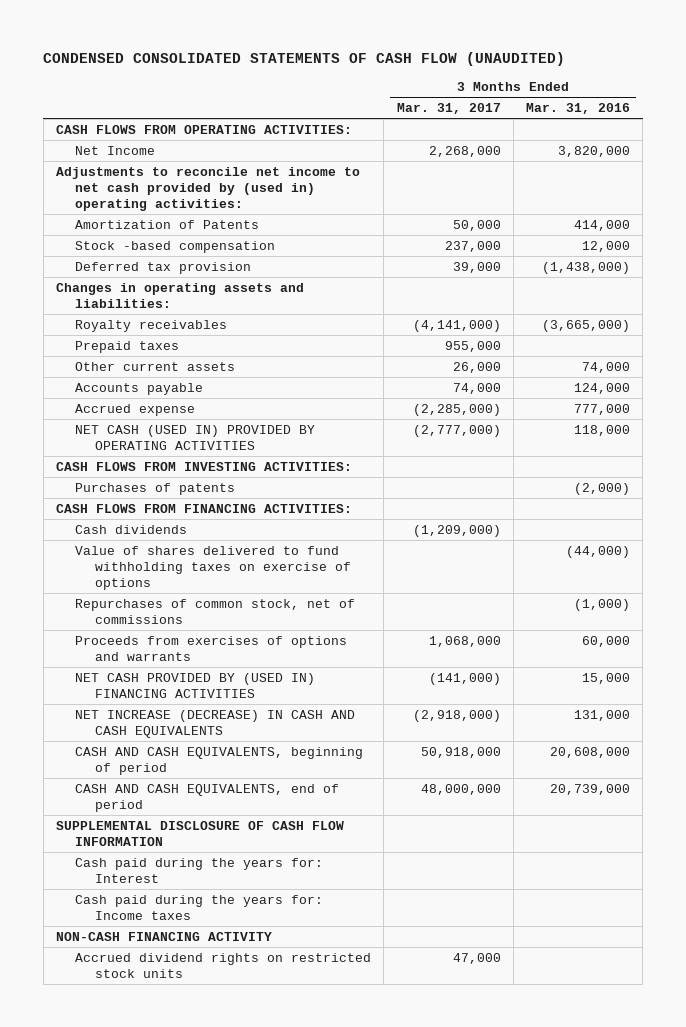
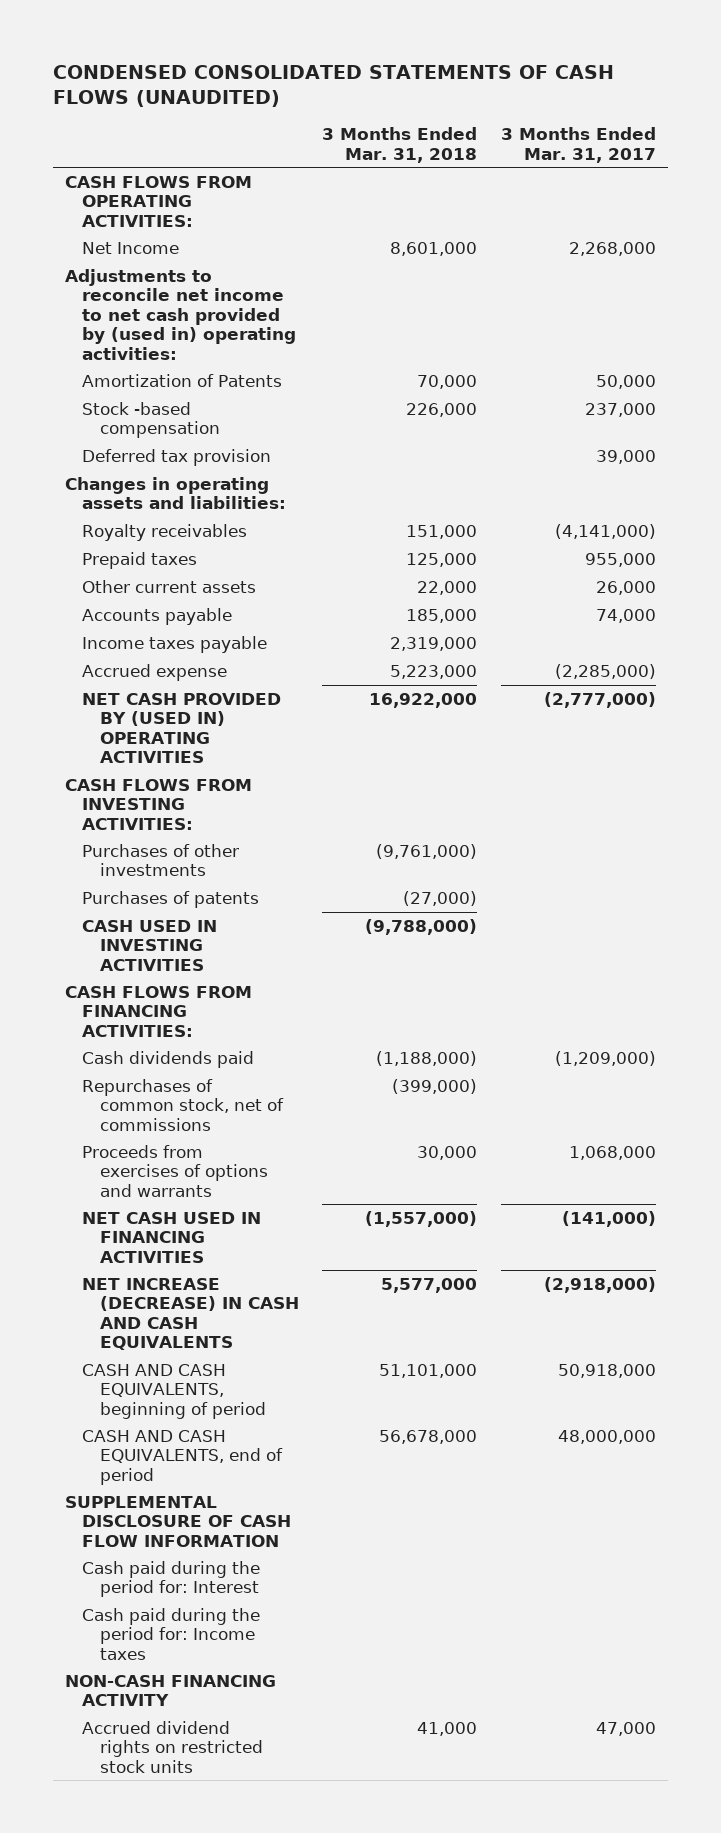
[43,51,566,66] CONDENSED CONSOLIDATED STATEMENTS OF CASH FLOW (UNAUDITED) -> [53,64,615,108] CONDENSED CONSOLIDATED STATEMENTS OF CASH FLOWS (UNAUDITED)
[526,102,631,114] Mar. 31, 2016 -> none
none -> [322,127,478,163] 3 Months Ended Mar. 31, 2018
none -> [82,635,268,653] Income taxes payable
[75,424,316,450] NET CASH (USED IN) PROVIDED BY OPERATING ACTIVITIES -> [82,692,282,764] NET CASH PROVIDED BY (USED IN) OPERATING ACTIVITIES
none -> [82,843,240,877] Purchases of other investments
none -> [82,919,218,971] CASH USED IN INVESTING ACTIVITIES
[75,545,351,590] Value of shares delivered to fund withholding taxes on exercise of options -> none
[75,524,188,534] Cash dividends -> [82,1050,255,1068] Cash dividends paid
[75,672,316,698] NET CASH PROVIDED BY (USED IN) FINANCING ACTIVITIES -> [82,1211,262,1263] NET CASH USED IN FINANCING ACTIVITIES
[75,857,324,883] Cash paid during the years for: Interest -> [82,1560,261,1598] Cash paid during the period for: Interest
[75,894,324,920] Cash paid during the years for: Income taxes -> [82,1607,261,1660] Cash paid during the period for: Income taxes

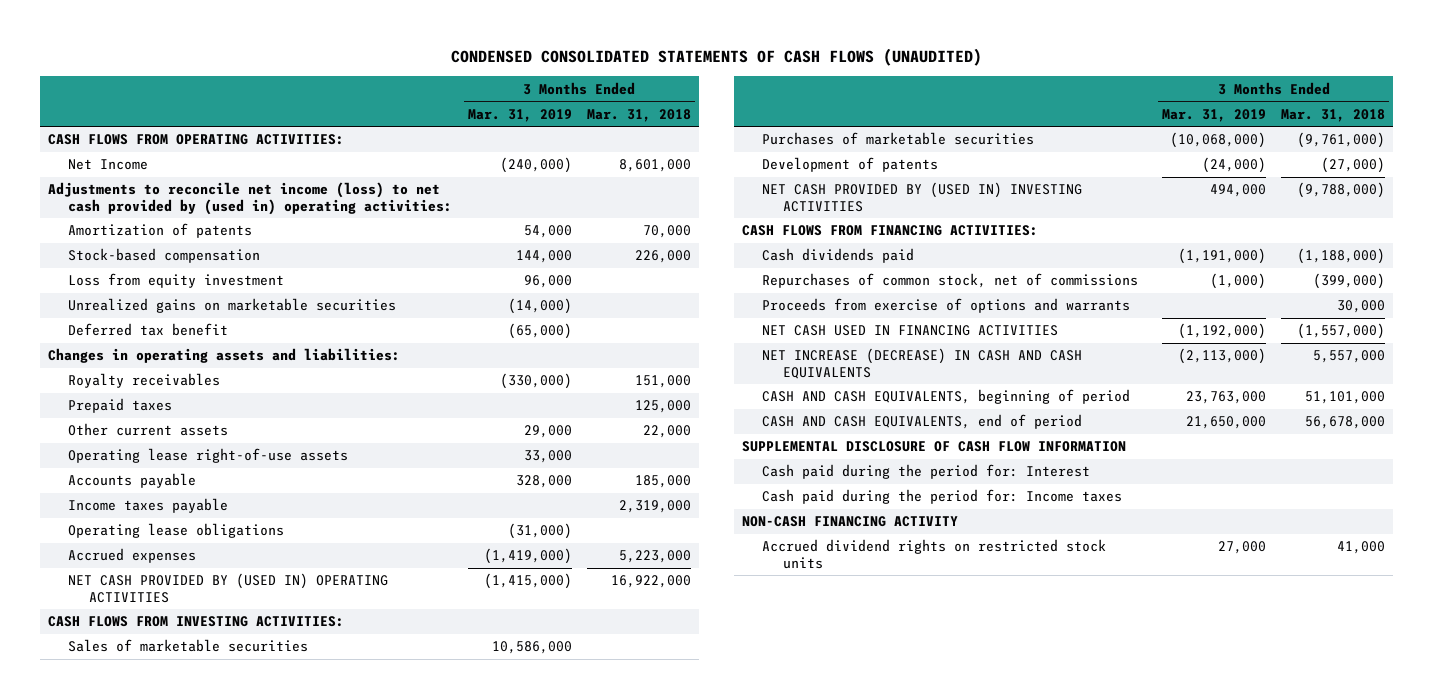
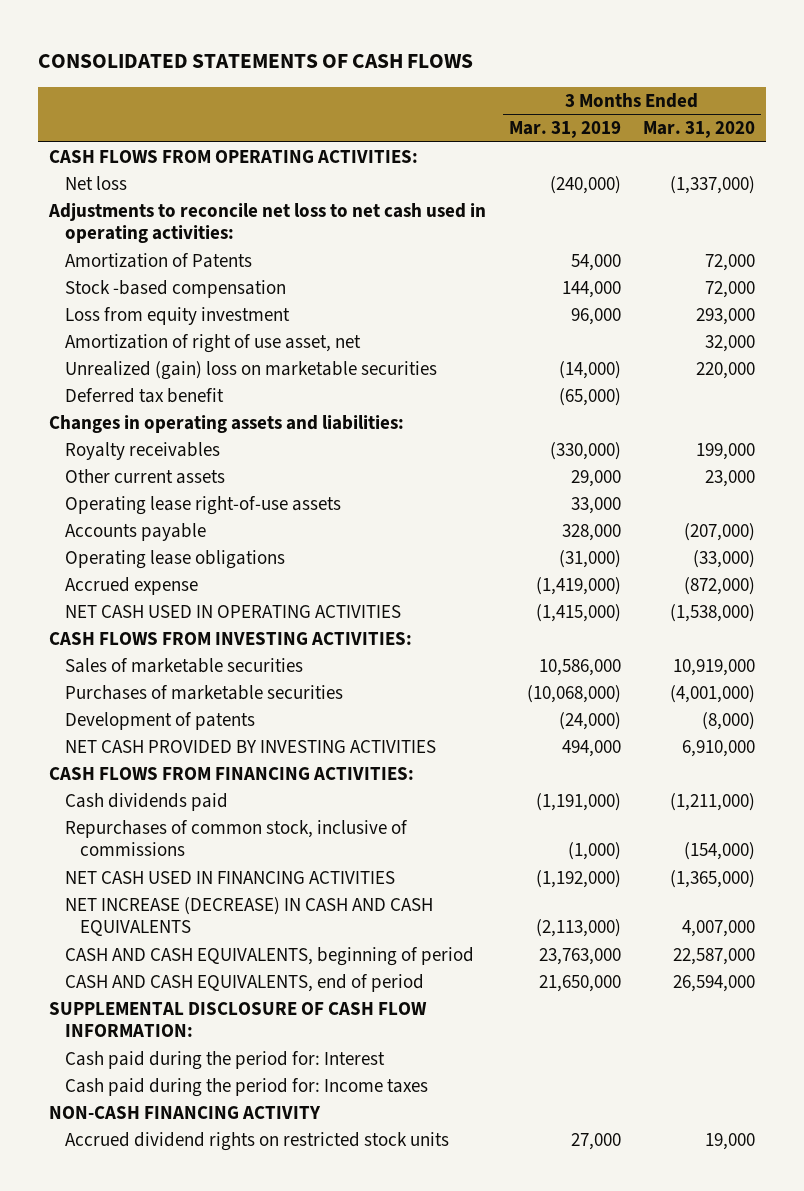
[450,47,982,66] CONDENSED CONSOLIDATED STATEMENTS OF CASH FLOWS (UNAUDITED) -> [38,53,474,68] CONSOLIDATED STATEMENTS OF CASH FLOWS
[587,108,692,122] Mar. 31, 2018 -> none
none -> [643,121,756,139] Mar. 31, 2020
[68,159,149,171] Net Income -> [64,175,127,190] Net loss
[47,182,453,215] Adjustments to reconcile net income (loss) to net cash provided by (used in) operating activities: -> [48,202,487,244] Adjustments to reconcile net loss to net cash used in operating activities:
[68,223,253,239] Amortization of patents -> [64,252,252,268] Amortization of Patents
[68,248,261,264] Stock-based compensation -> [64,279,286,298] Stock -based compensation
none -> [64,333,361,353] Amortization of right of use asset, net
[68,298,397,314] Unrealized gains on marketable securities -> [64,360,437,380] Unrealized (gain) loss on marketable securities
[68,398,173,414] Prepaid taxes -> none
[68,498,229,514] Income taxes payable -> none
[68,548,197,564] Accrued expenses -> [64,576,198,595] Accrued expense
[68,573,389,603] NET CASH PROVIDED BY (USED IN) OPERATING ACTIVITIES -> [64,604,401,618] NET CASH USED IN OPERATING ACTIVITIES
[762,182,1083,212] NET CASH PROVIDED BY (USED IN) INVESTING ACTIVITIES -> [64,739,436,753] NET CASH PROVIDED BY INVESTING ACTIVITIES
[762,298,1131,314] Proceeds from exercise of options and warrants -> none
[762,273,1139,289] Repurchases of common stock, net of commissions -> [64,819,408,857] Repurchases of common stock, inclusive of commissions
[741,441,1126,453] SUPPLEMENTAL DISCLOSURE OF CASH FLOW INFORMATION -> [49,1001,428,1038] SUPPLEMENTAL DISCLOSURE OF CASH FLOW INFORMATION:

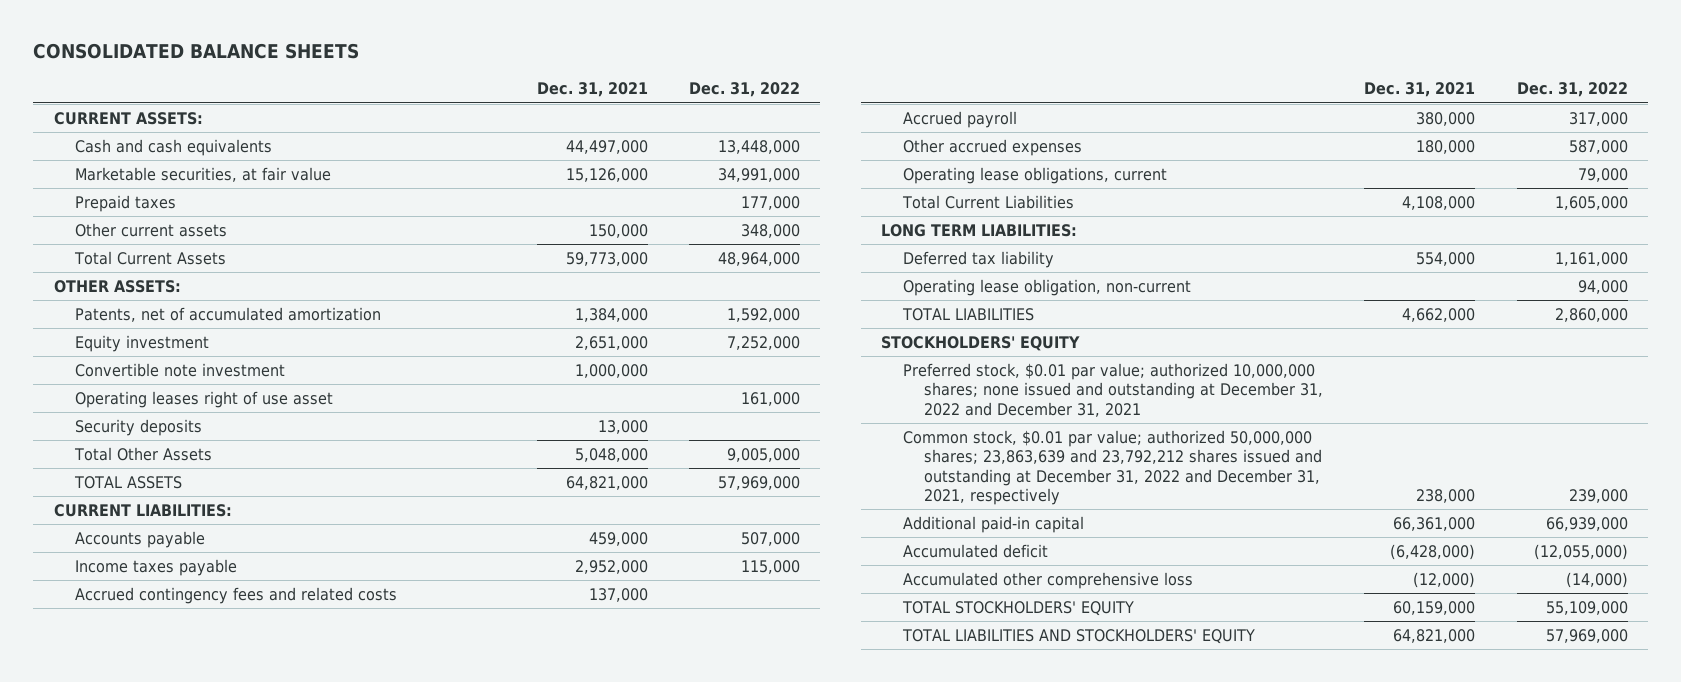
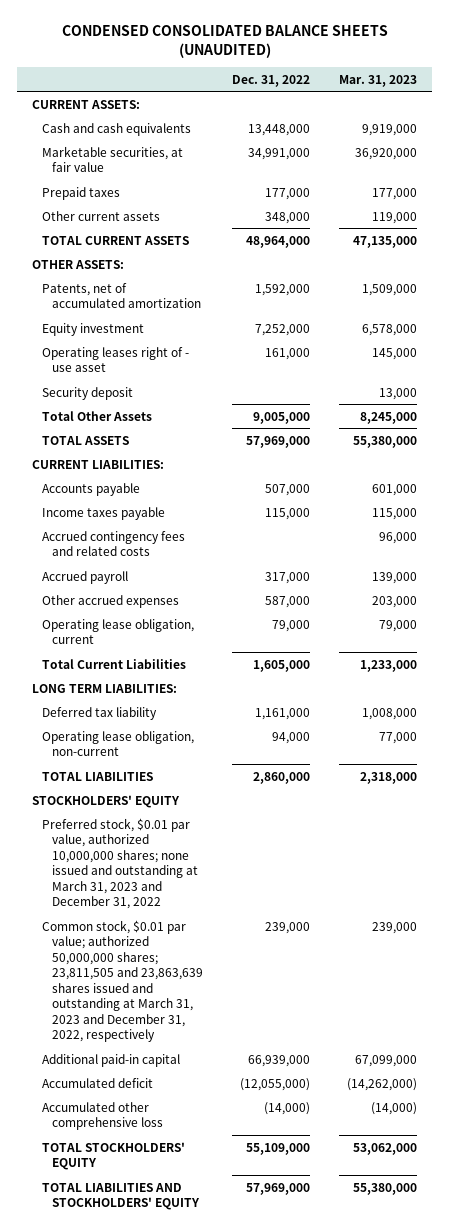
[33,43,360,60] CONSOLIDATED BALANCE SHEETS -> [61,25,388,59] CONDENSED CONSOLIDATED BALANCE SHEETS (UNAUDITED)
[536,82,648,98] Dec. 31, 2021 -> none
none -> [339,74,418,87] Mar. 31, 2023
[74,251,227,266] Total Current Assets -> [42,235,190,245] TOTAL CURRENT ASSETS
[75,363,286,378] Convertible note investment -> none
[75,391,334,409] Operating leases right of use asset -> [42,346,190,373] Operating leases right of - use asset
[75,419,203,437] Security deposits -> [42,386,134,400] Security deposit
[902,167,1167,185] Operating lease obligations, current -> [42,618,195,645] Operating lease obligation, current
[902,363,1324,417] Preferred stock, $0.01 par value; authorized 10,000,000 shares; none issued and outstanding at December 31, 2022 and December 31, 2021 -> [42,817,199,910] Preferred stock, $0.01 par value, authorized 10,000,000 shares; none issued and outstanding at March 31, 2023 and December 31, 2022
[902,430,1323,505] Common stock, $0.01 par value; authorized 50,000,000 shares; 23,863,639 and 23,792,212 shares issued and outstanding at December 31, 2022 and December 31, 2021, respectively -> [42,919,204,1043] Common stock, $0.01 par value; authorized 50,000,000 shares; 23,811,505 and 23,863,639 shares issued and outstanding at March 31, 2023 and December 31, 2022, respectively

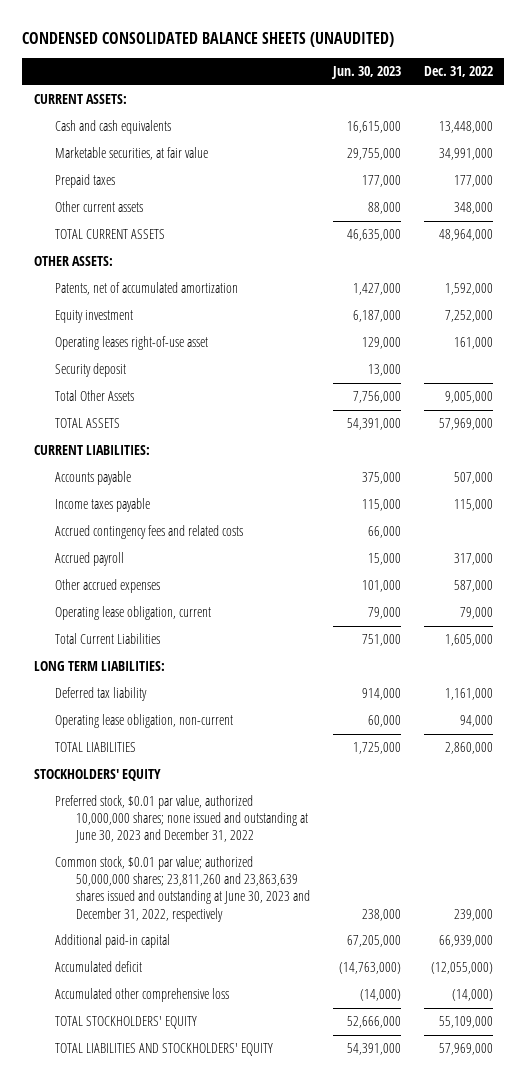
[339,74,418,87] Mar. 31, 2023 -> none
none -> [330,66,401,80] Jun. 30, 2023
[42,346,190,373] Operating leases right of - use asset -> [54,336,208,351] Operating leases right-of-use asset
[42,817,199,910] Preferred stock, $0.01 par value, authorized 10,000,000 shares; none issued and outstanding at March 31, 2023 and December 31, 2022 -> [54,795,308,844] Preferred stock, $0.01 par value, authorized 10,000,000 shares; none issued and outstanding at June 30, 2023 and December 31, 2022
[42,919,204,1043] Common stock, $0.01 par value; authorized 50,000,000 shares; 23,811,505 and 23,863,639 shares issued and outstanding at March 31, 2023 and December 31, 2022, respectively -> [54,856,310,922] Common stock, $0.01 par value; authorized 50,000,000 shares; 23,811,260 and 23,863,639 shares issued and outstanding at June 30, 2023 and December 31, 2022, respectively

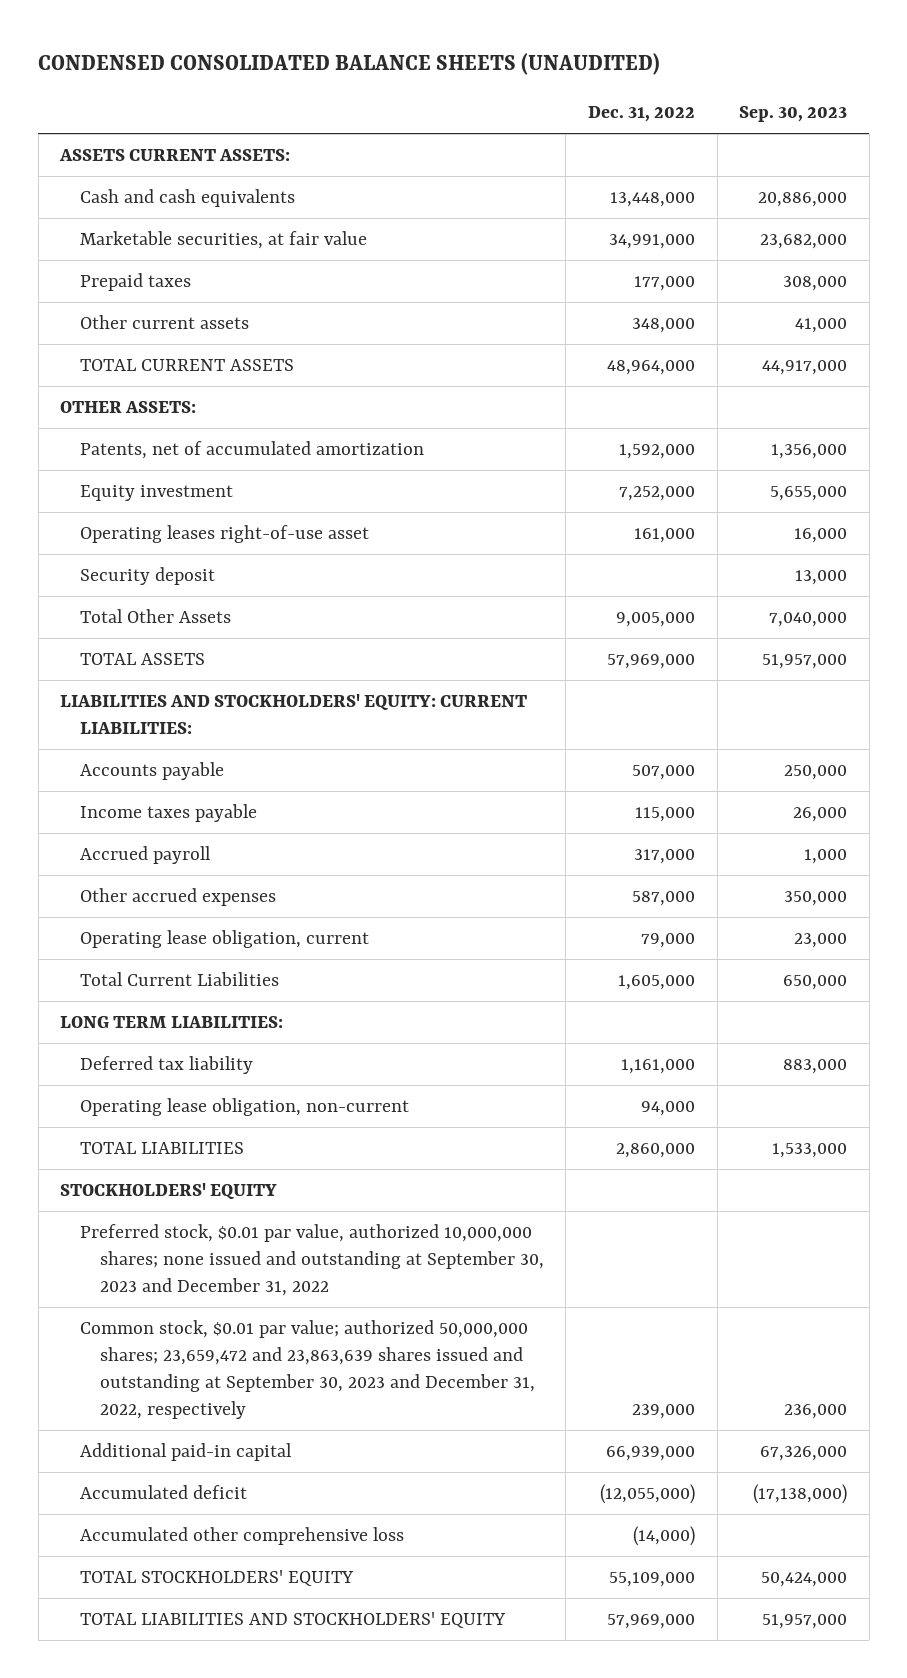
[330,66,401,80] Jun. 30, 2023 -> none
none -> [739,105,848,122] Sep. 30, 2023
[33,94,127,105] CURRENT ASSETS: -> [59,148,291,161] ASSETS CURRENT ASSETS:
[33,445,150,456] CURRENT LIABILITIES: -> none
none -> [60,693,528,734] LIABILITIES AND STOCKHOLDERS' EQUITY: CURRENT LIABILITIES:
[54,525,243,540] Accrued contingency fees and related costs -> none
[54,795,308,844] Preferred stock, $0.01 par value, authorized 10,000,000 shares; none issued and outstanding at June 30, 2023 and December 31, 2022 -> [79,1223,544,1296] Preferred stock, $0.01 par value, authorized 10,000,000 shares; none issued and outstanding at September 30, 2023 and December 31, 2022
[54,856,310,922] Common stock, $0.01 par value; authorized 50,000,000 shares; 23,811,260 and 23,863,639 shares issued and outstanding at June 30, 2023 and December 31, 2022, respectively -> [79,1319,535,1419] Common stock, $0.01 par value; authorized 50,000,000 shares; 23,659,472 and 23,863,639 shares issued and outstanding at September 30, 2023 and December 31, 2022, respectively

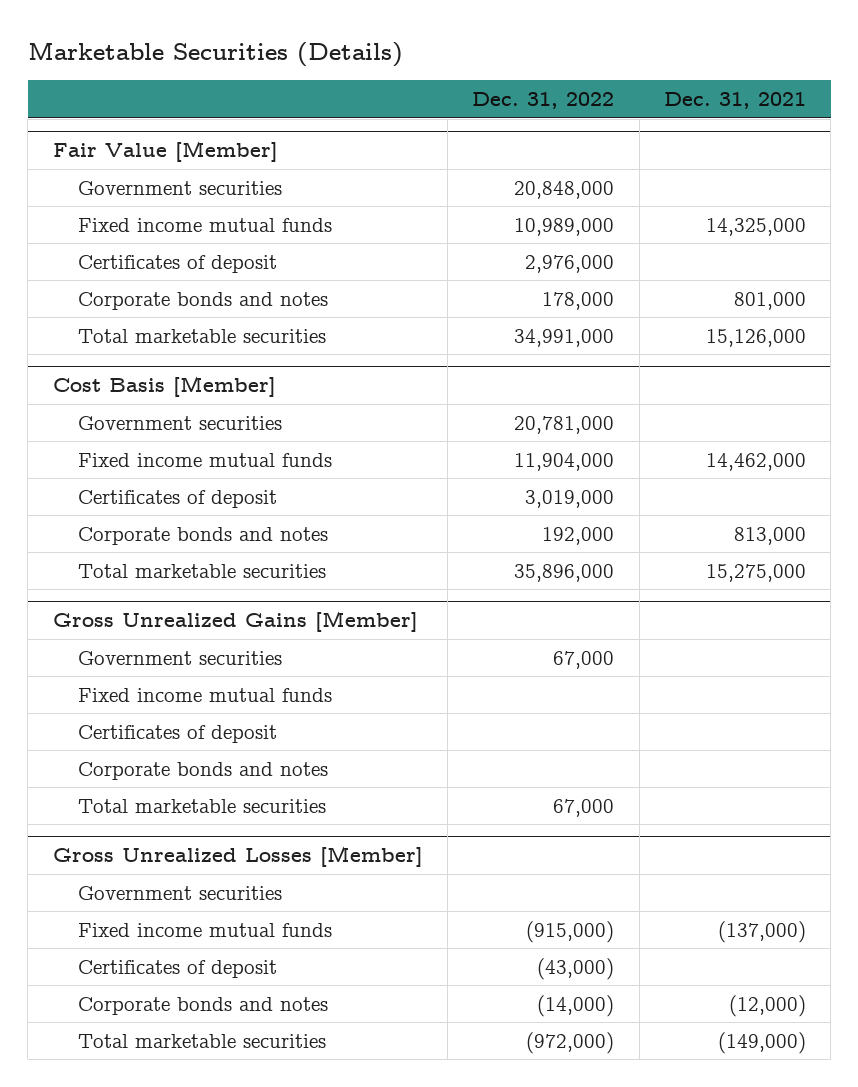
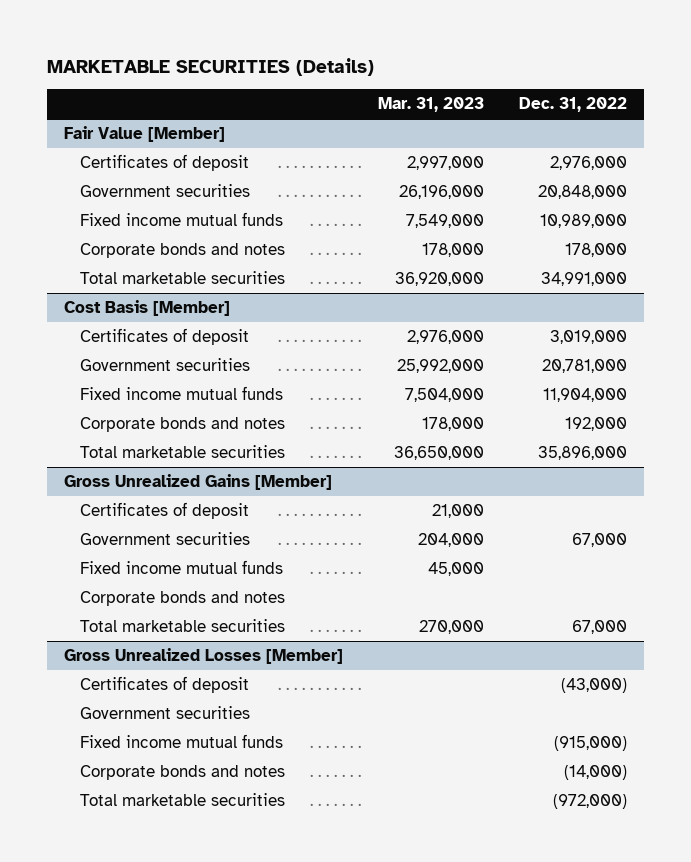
[27,41,403,67] Marketable Securities (Details) -> [46,57,374,76] MARKETABLE SECURITIES (Details)
[663,92,806,110] Dec. 31, 2021 -> none
none -> [378,97,485,113] Mar. 31, 2023
[78,254,278,273] Certificates of deposit -> [79,154,249,172] Certificates of deposit
[78,489,278,508] Certificates of deposit -> [79,328,249,346] Certificates of deposit
[78,724,278,743] Certificates of deposit -> [79,502,249,520] Certificates of deposit
[78,959,278,978] Certificates of deposit -> [79,676,249,694] Certificates of deposit

